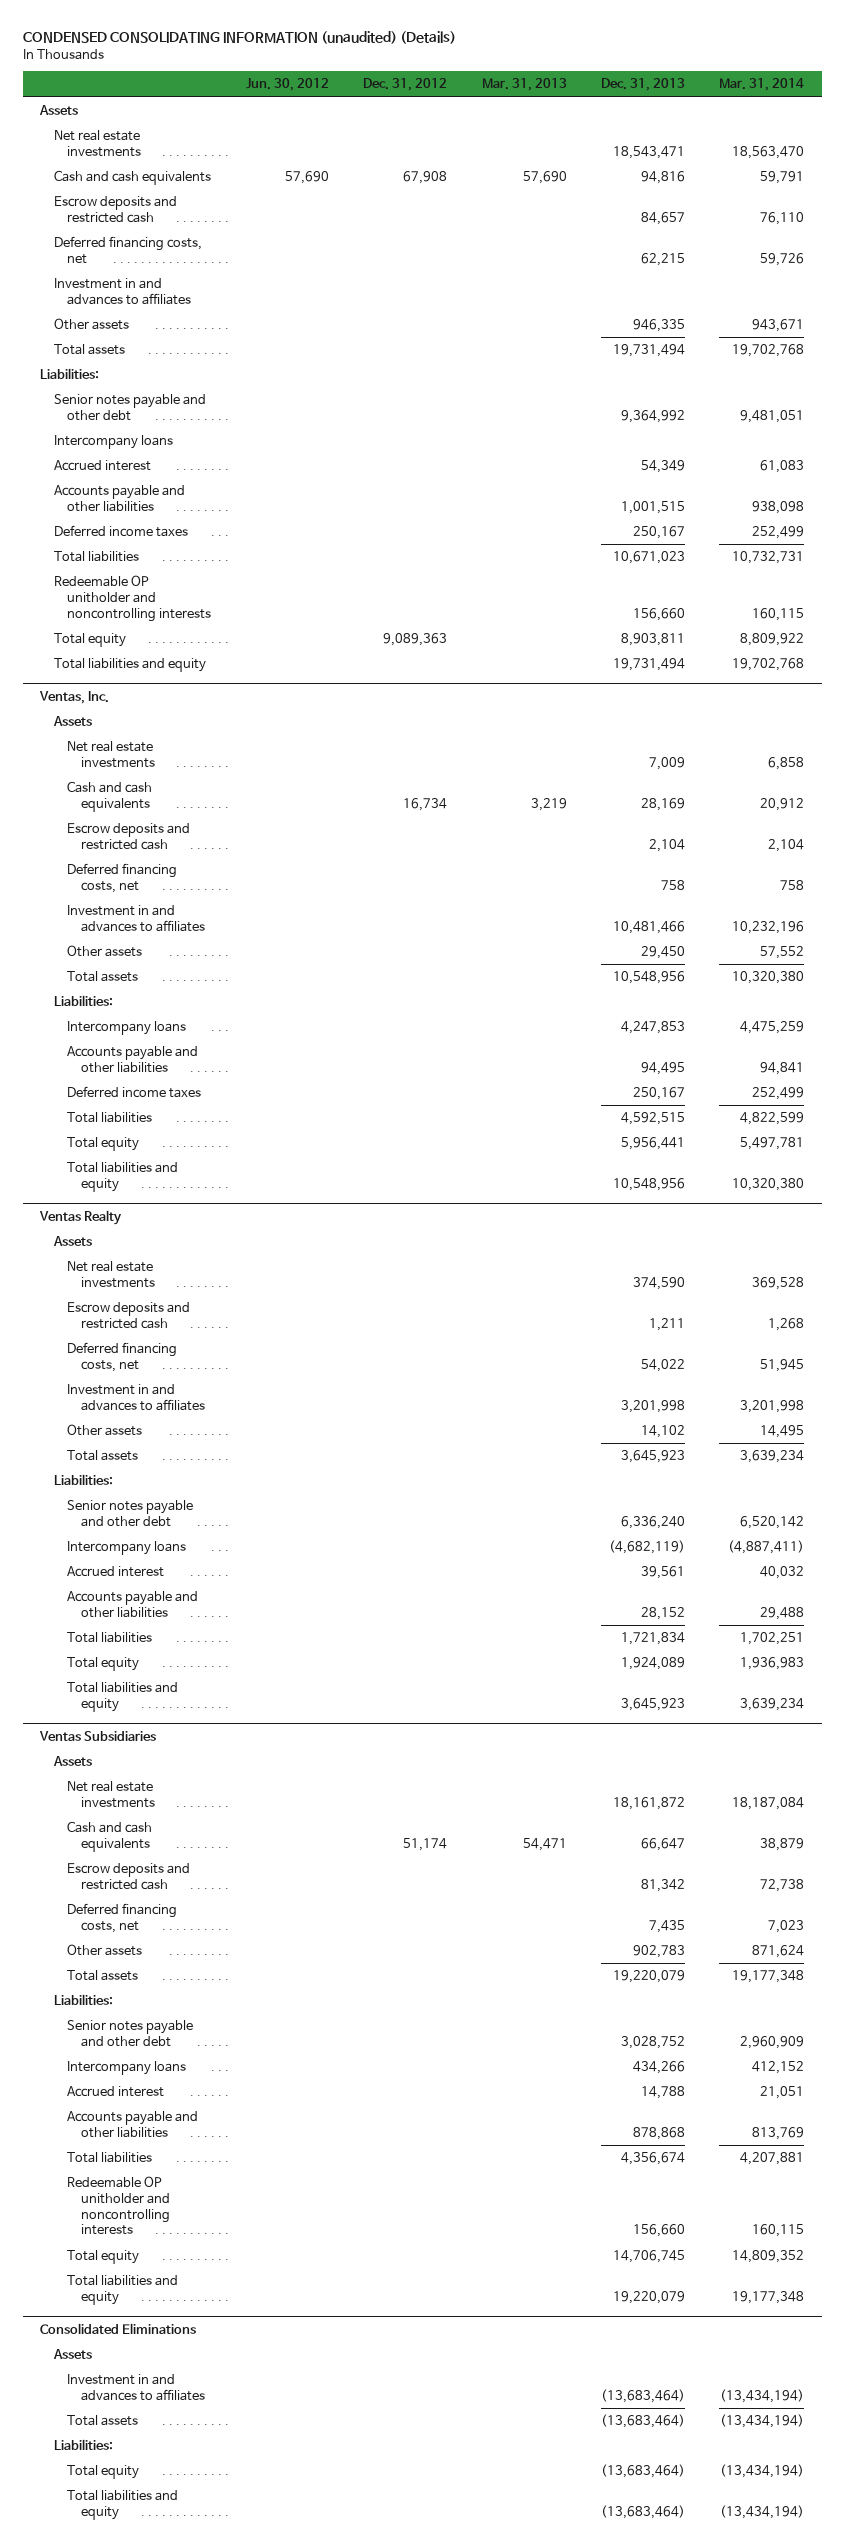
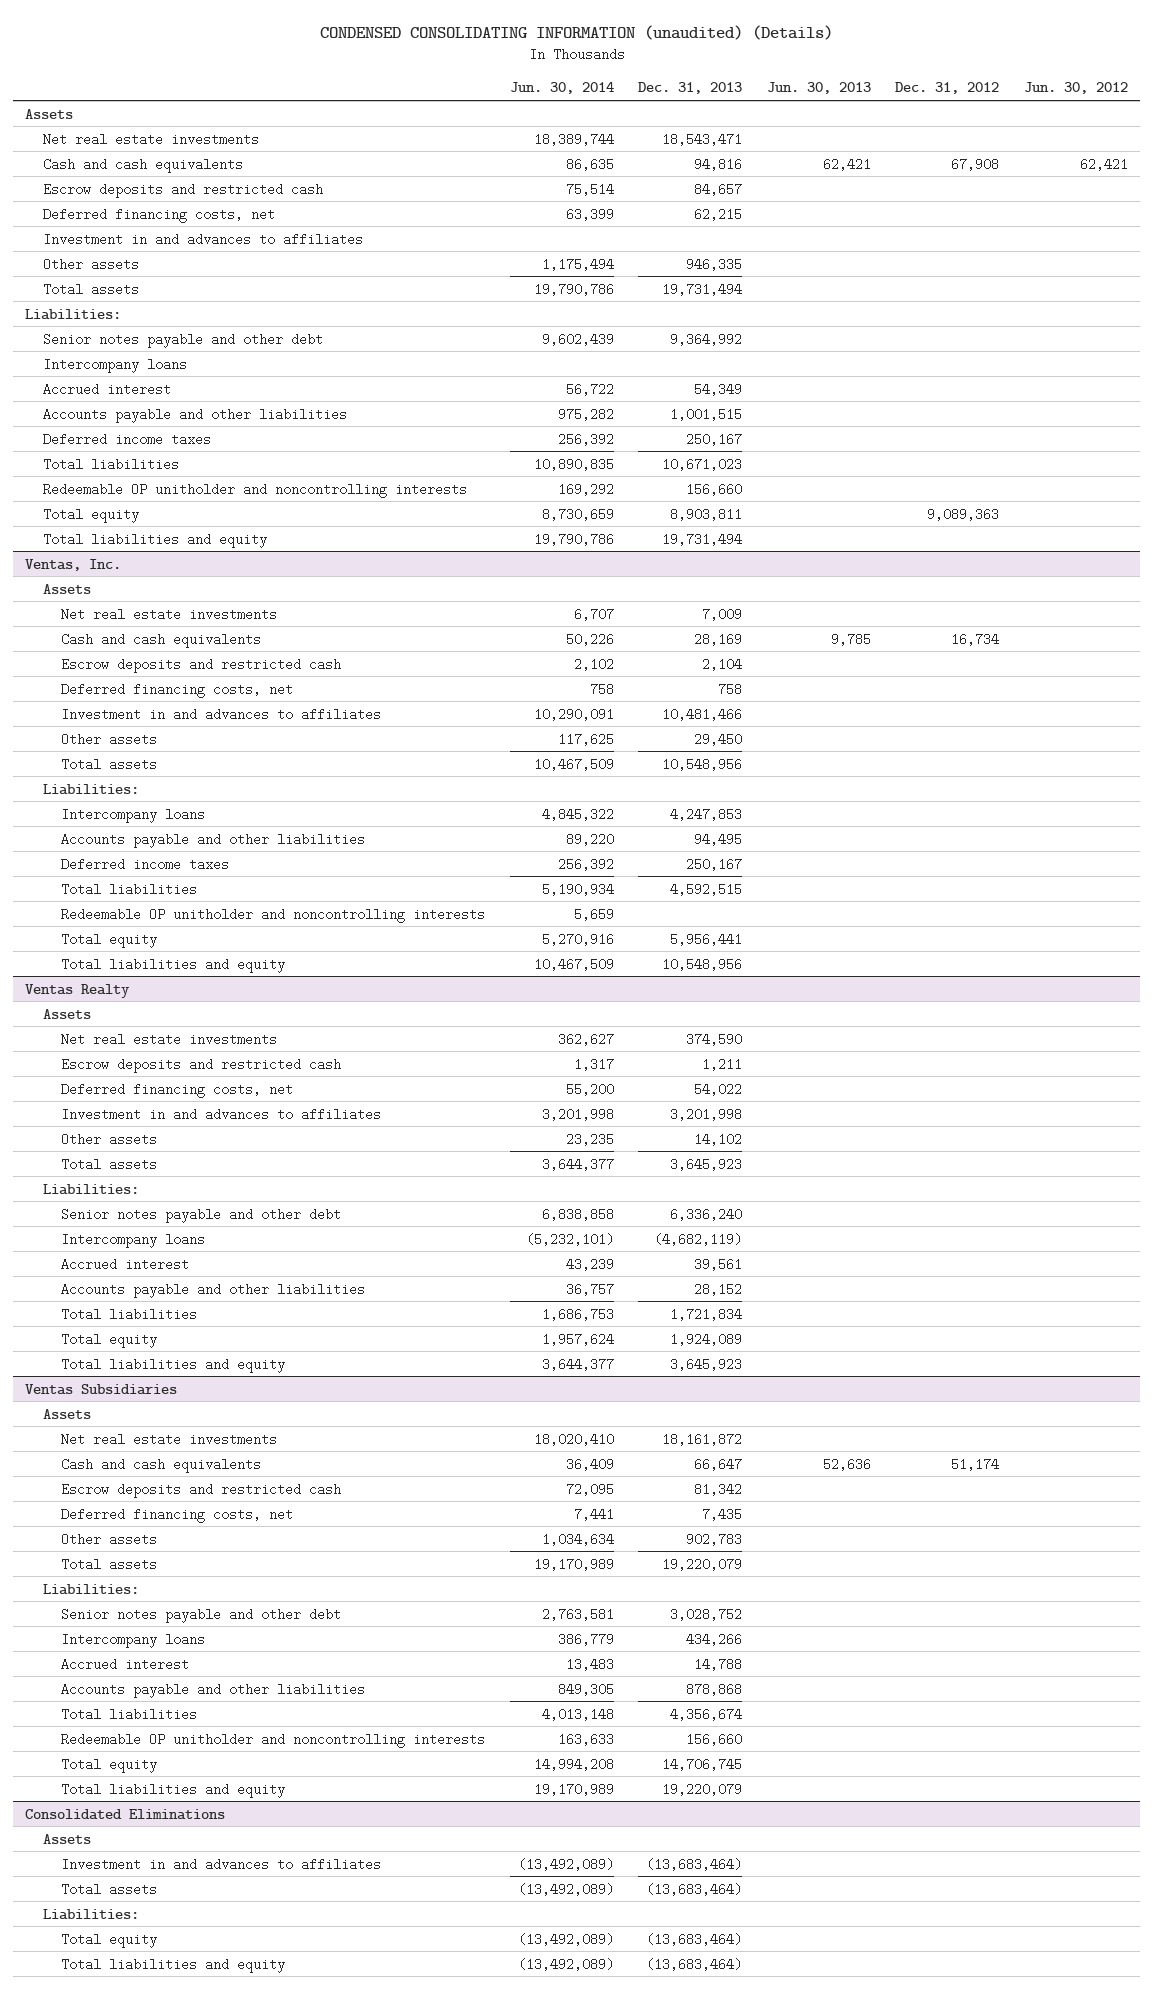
[481,78,567,92] Mar. 31, 2013 -> none
[719,78,805,92] Mar. 31, 2014 -> none
none -> [509,82,614,95] Jun. 30, 2014
none -> [766,82,871,95] Jun. 30, 2013
[284,171,329,185] 57,690 -> [1080,157,1129,171] 62,421
none -> [60,907,485,923] Redeemable OP unitholder and noncontrolling interests

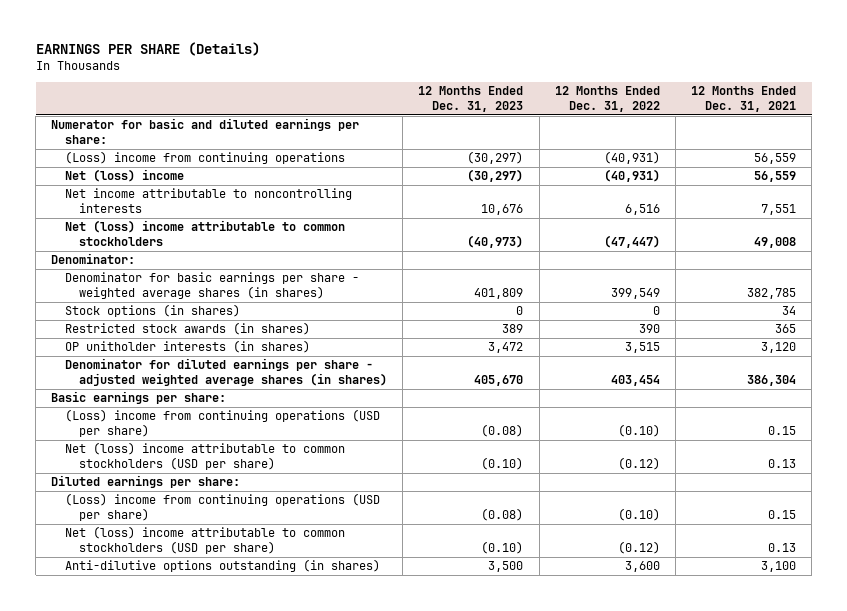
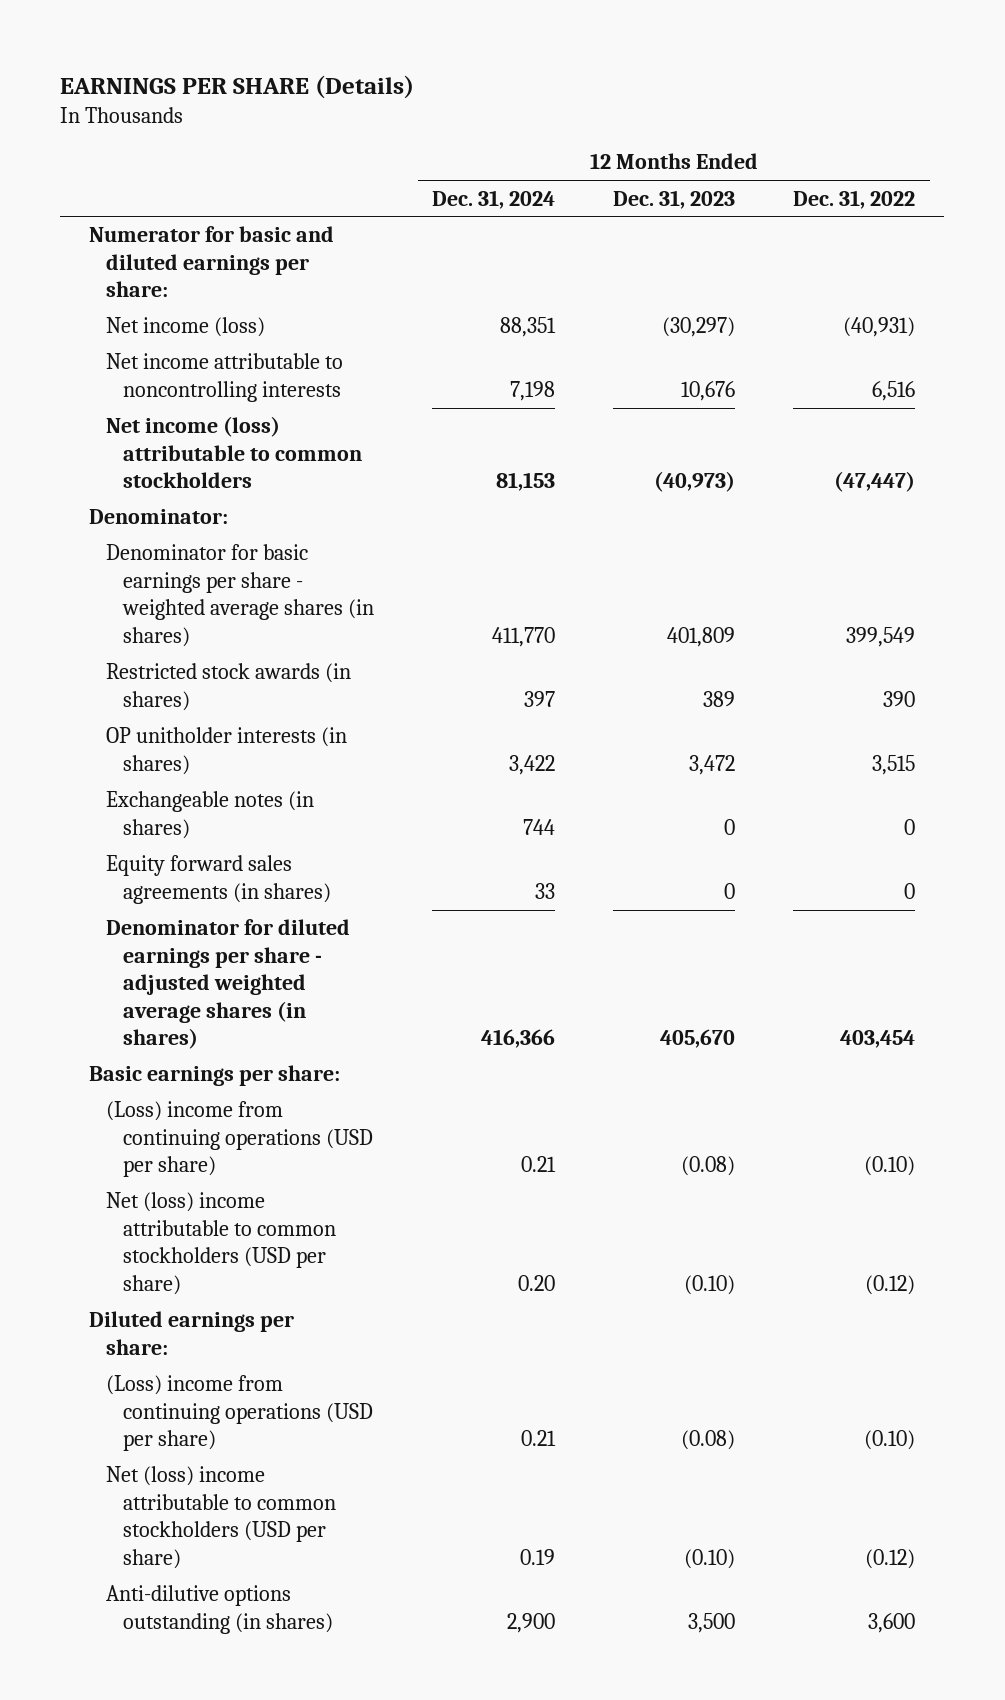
[690,85,796,113] 12 Months Ended Dec. 31, 2021 -> none
none -> [432,189,556,209] Dec. 31, 2024
[65,151,346,165] (Loss) income from continuing operations -> none
[65,169,185,183] Net (loss) income -> [106,317,266,338] Net income (loss)
[65,220,346,247] Net (loss) income attributable to common stockholders -> [106,416,363,489] Net income (loss) attributable to common stockholders
[65,304,241,318] Stock options (in shares) -> none
none -> [106,791,315,839] Exchangeable notes (in shares)
none -> [106,855,332,904] Equity forward sales agreements (in shares)

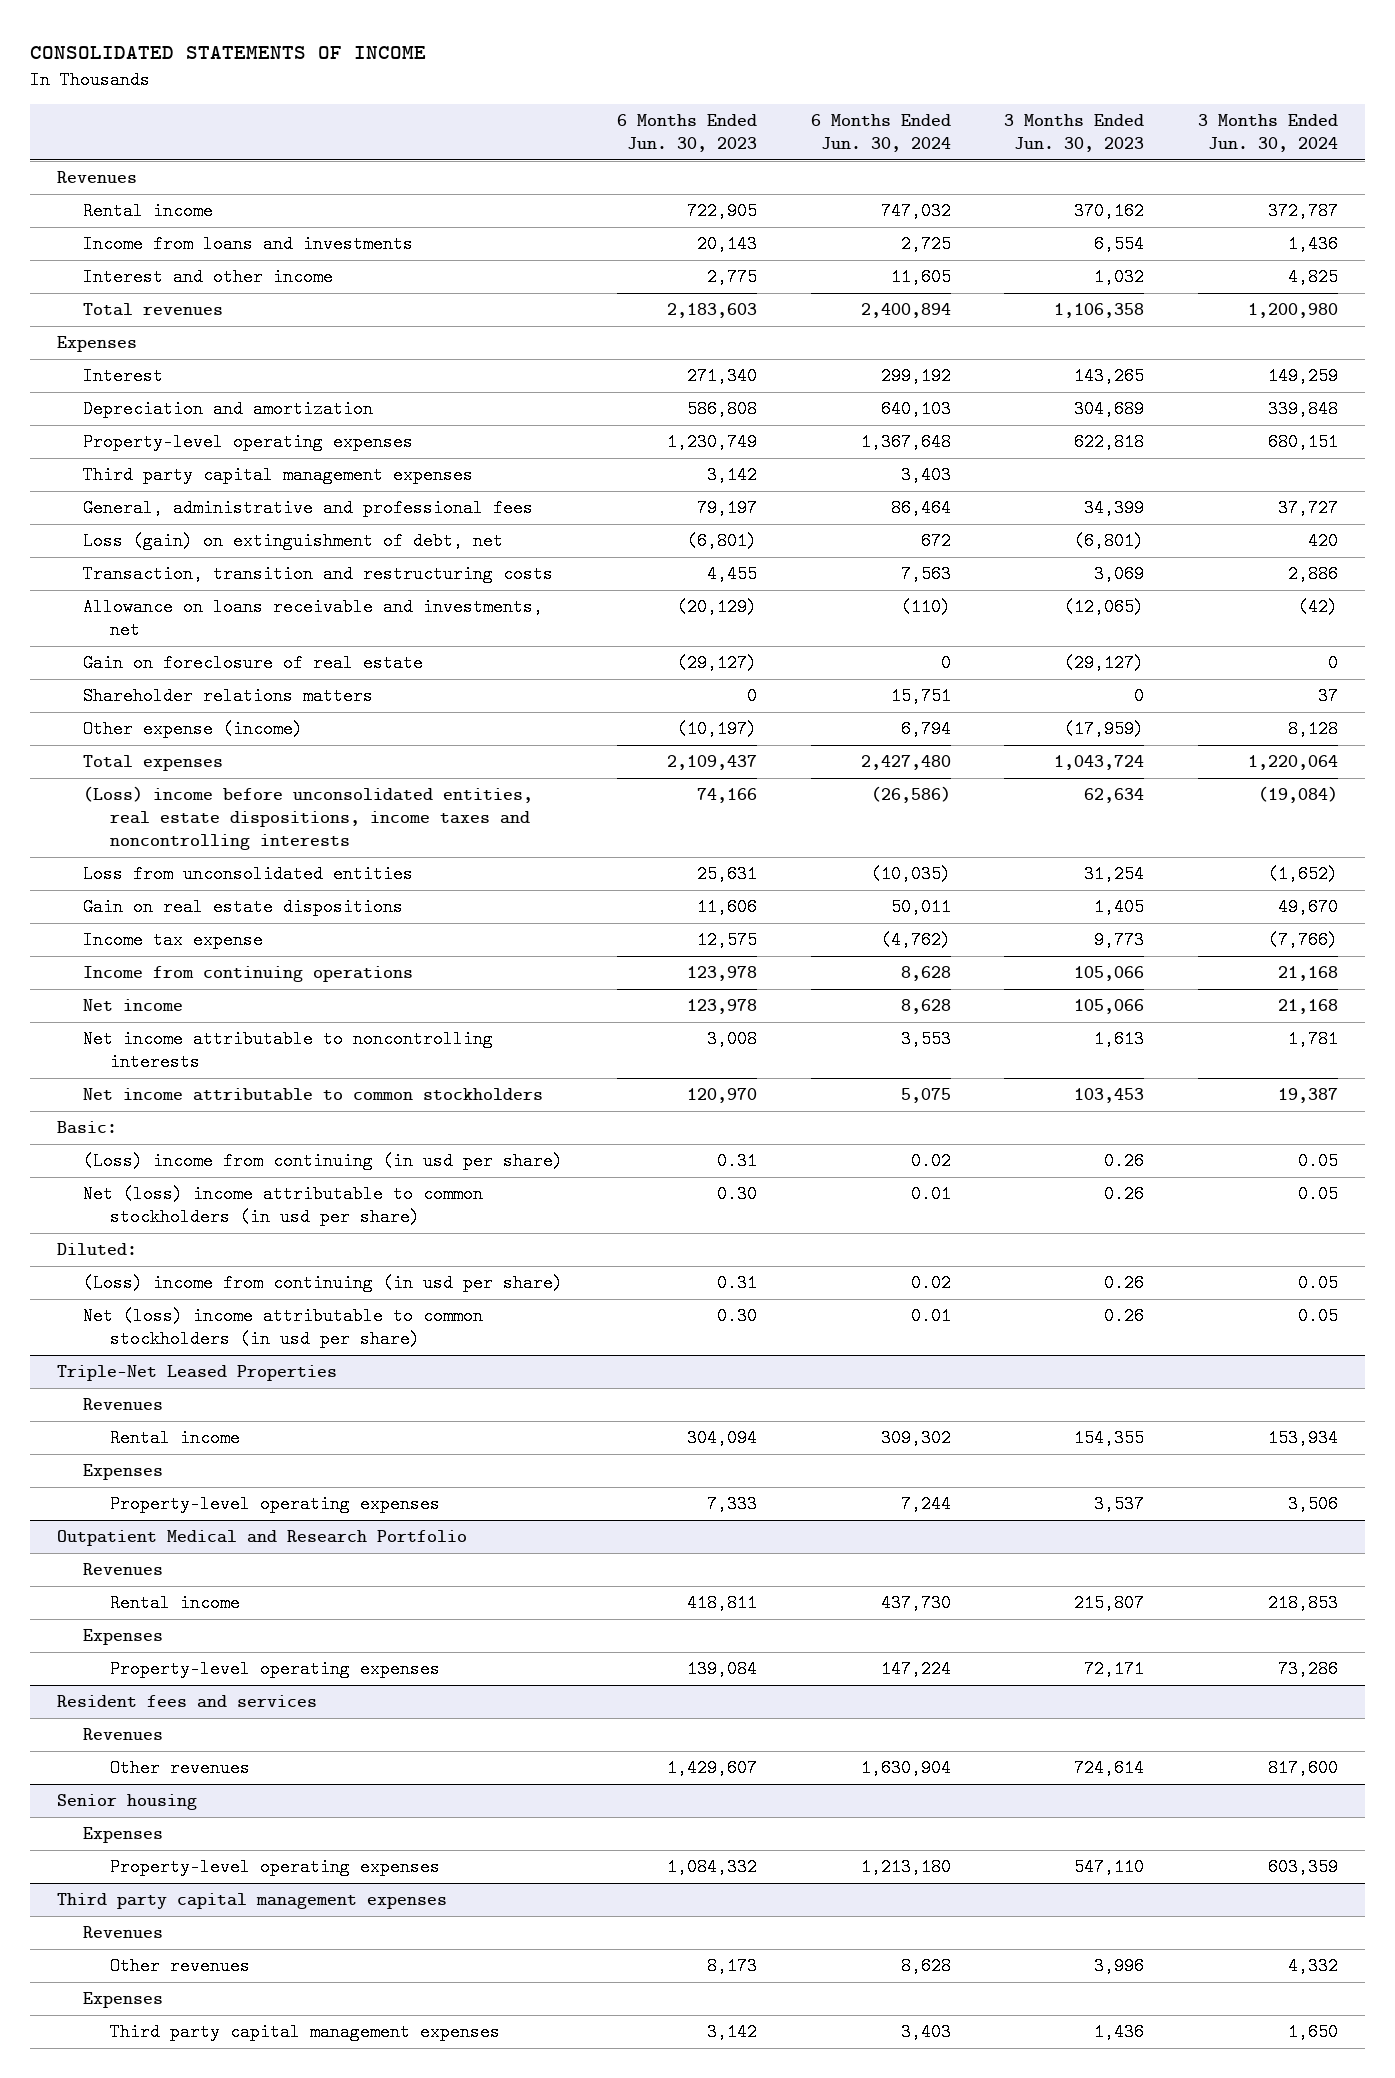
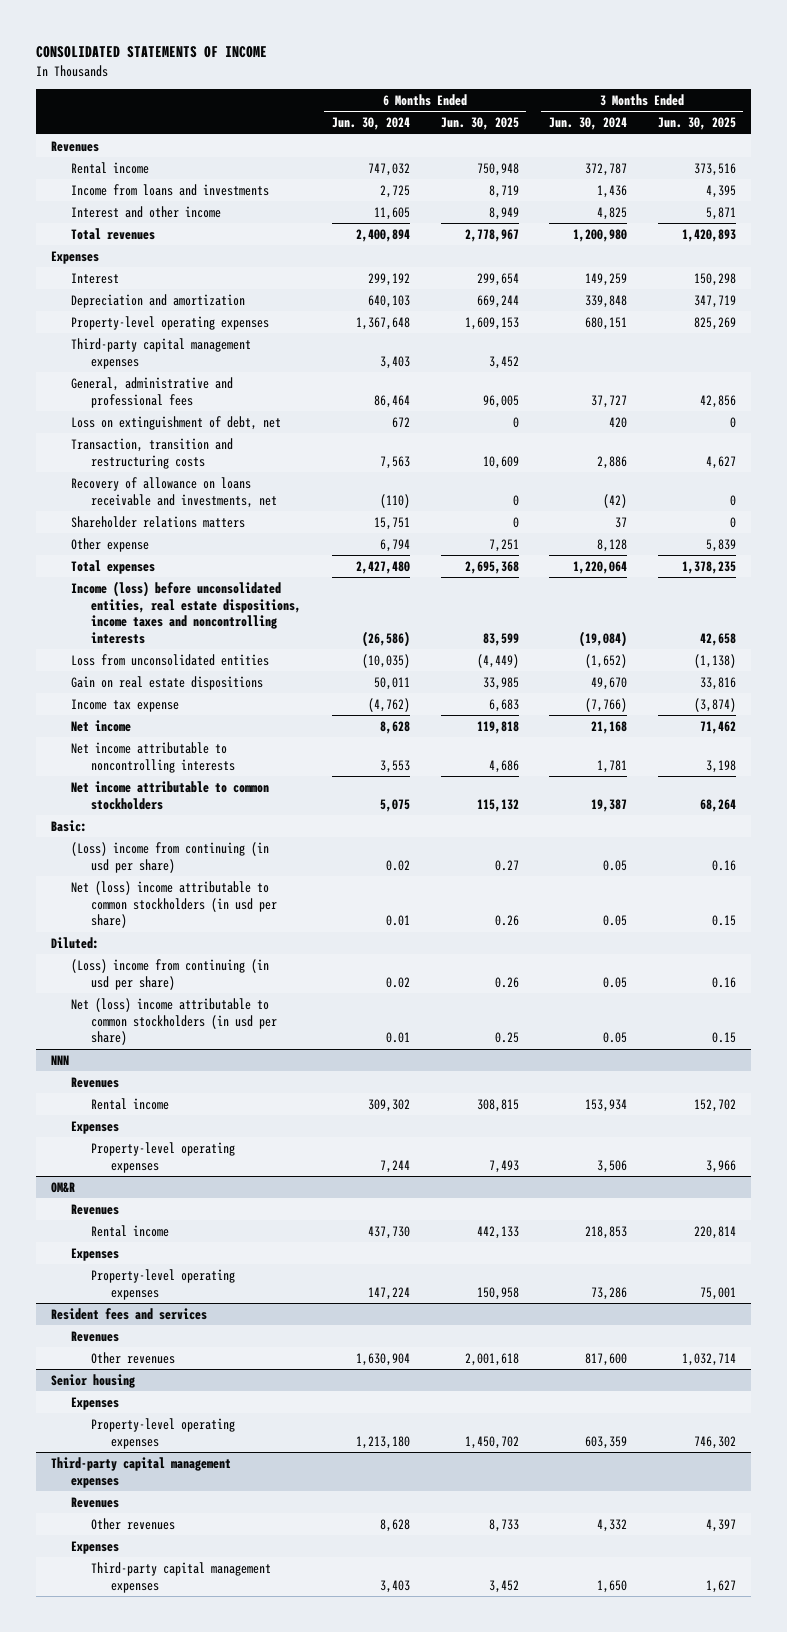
[617,114,758,153] 6 Months Ended Jun. 30, 2023 -> none
[1004,114,1145,153] 3 Months Ended Jun. 30, 2023 -> none
none -> [440,117,519,131] Jun. 30, 2025
none -> [657,117,736,131] Jun. 30, 2025
[83,466,474,485] Third party capital management expenses -> [71,337,252,369] Third-party capital management expenses
[83,532,504,551] Loss (gain) on extinguishment of debt, net -> [71,415,282,430] Loss on extinguishment of debt, net
[83,654,424,673] Gain on foreclosure of real estate -> none
[83,598,544,640] Allowance on loans receivable and investments, net -> [71,476,278,508] Recovery of allowance on loans receivable and investments, net
[83,720,304,739] Other expense (income) -> [71,537,150,552] Other expense
[83,786,534,850] (Loss) income before unconsolidated entities, real estate dispositions, income taxes and noncontrolling interests -> [71,580,302,644] Income (loss) before unconsolidated entities, real estate dispositions, income taxes and noncontrolling interests
[83,966,414,983] Income from continuing operations -> none
[56,1365,337,1382] Triple-Net Leased Properties -> [51,1054,70,1065] NNN
[56,1530,467,1547] Outpatient Medical and Research Portfolio -> [51,1181,76,1193] OM&R
[56,1893,447,1910] Third party capital management expenses -> [51,1456,232,1488] Third-party capital management expenses
[109,2023,500,2042] Third party capital management expenses -> [91,1561,272,1593] Third-party capital management expenses

